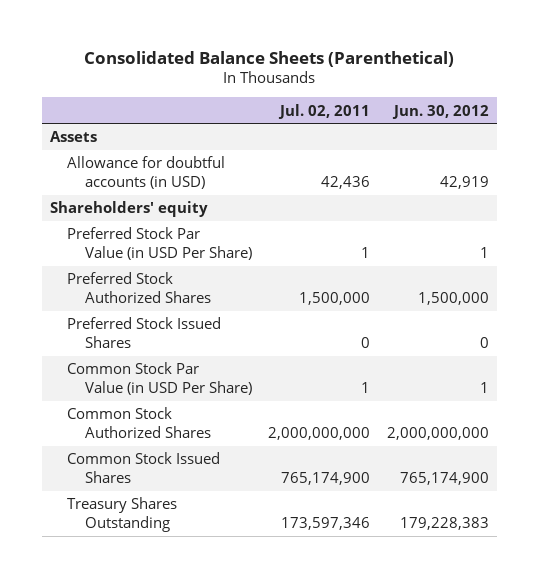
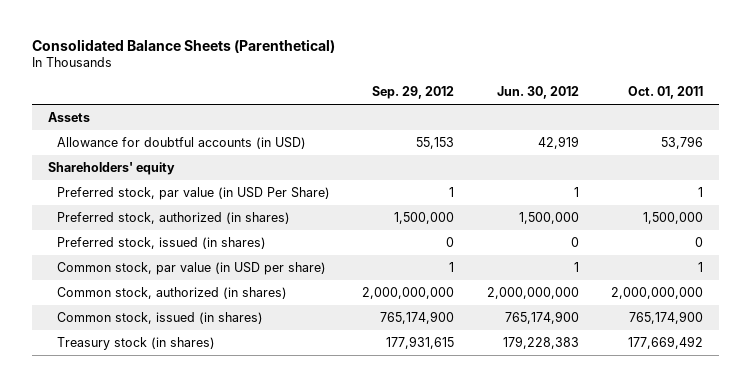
[278,103,371,119] Jul. 02, 2011 -> none
none -> [372,86,455,100] Sep. 29, 2012
none -> [628,86,704,100] Oct. 01, 2011
[67,227,252,260] Preferred Stock Par Value (in USD Per Share) -> [57,186,331,200] Preferred stock, par value (in USD Per Share)
[67,272,211,303] Preferred Stock Authorized Shares -> [57,211,291,224] Preferred stock, authorized (in shares)
[67,317,222,348] Preferred Stock Issued Shares -> [57,236,267,249] Preferred stock, issued (in shares)
[67,362,252,395] Common Stock Par Value (in USD Per Share) -> [57,261,327,275] Common stock, par value (in USD per share)
[67,407,211,438] Common Stock Authorized Shares -> [57,286,288,299] Common stock, authorized (in shares)
[67,452,221,483] Common Stock Issued Shares -> [57,311,264,324] Common stock, issued (in shares)
[67,497,178,532] Treasury Shares Outstanding -> [57,336,216,350] Treasury stock (in shares)

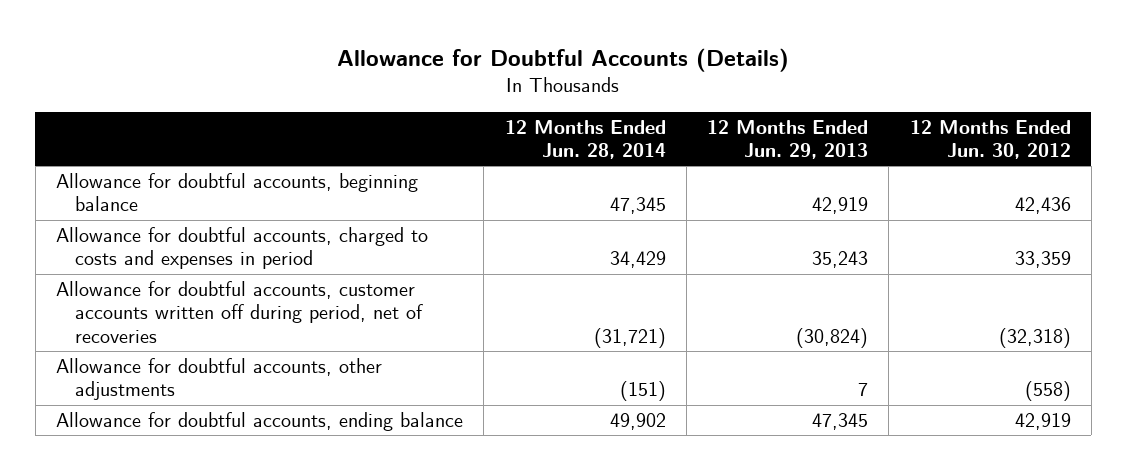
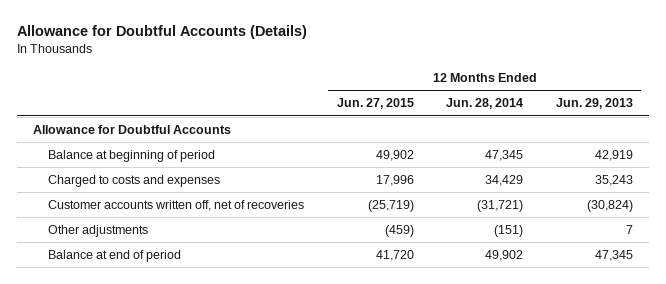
[909,119,1071,160] 12 Months Ended Jun. 30, 2012 -> none
none -> [336,98,414,110] Jun. 27, 2015
none -> [33,124,232,134] Allowance for Doubtful Accounts
[56,172,419,212] Allowance for doubtful accounts, beginning balance -> [47,149,215,162] Balance at beginning of period
[56,226,429,270] Allowance for doubtful accounts, charged to costs and expenses in period -> [47,174,220,187] Charged to costs and expenses
[56,280,423,343] Allowance for doubtful accounts, customer accounts written off during period, net of recoveries -> [47,199,304,211] Customer accounts written off, net of recoveries
[56,357,383,401] Allowance for doubtful accounts, other adjustments -> [47,224,148,237] Other adjustments
[56,411,464,431] Allowance for doubtful accounts, ending balance -> [47,249,181,262] Balance at end of period

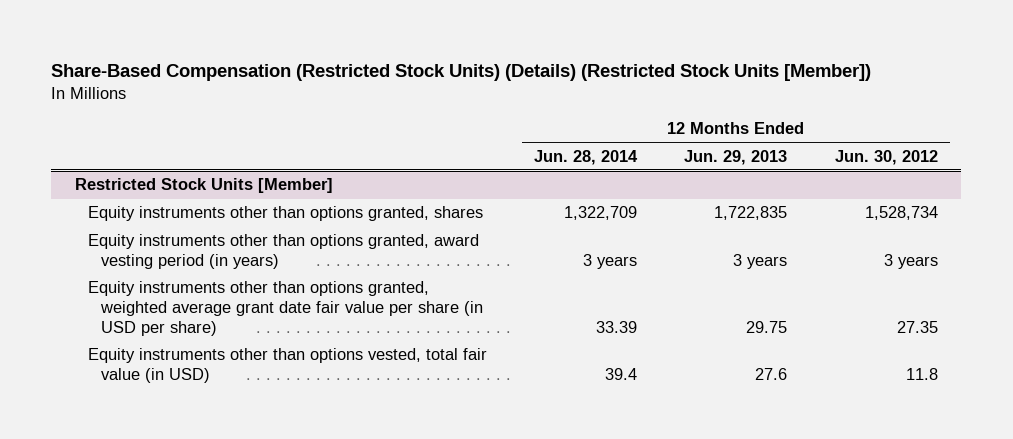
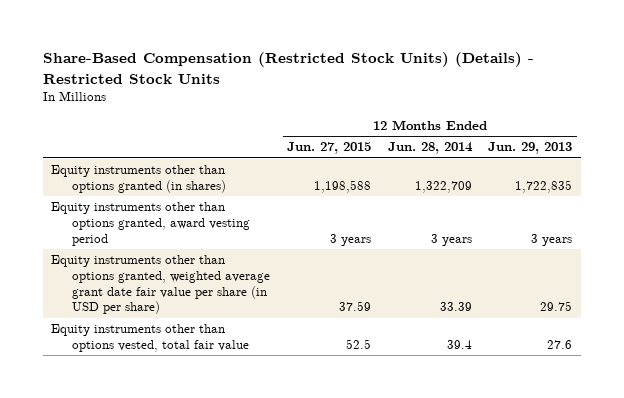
[51,63,872,81] Share-Based Compensation (Restricted Stock Units) (Details) (Restricted Stock Units [Member]) -> [42,52,534,84] Share-Based Compensation (Restricted Stock Units) (Details) - Restricted Stock Units
[834,149,938,165] Jun. 30, 2012 -> none
none -> [286,142,371,155] Jun. 27, 2015
[74,178,333,194] Restricted Stock Units [Member] -> none
[88,206,484,222] Equity instruments other than options granted, shares -> [51,165,227,193] Equity instruments other than options granted (in shares)
[88,234,480,270] Equity instruments other than options granted, award vesting period (in years) -> [51,202,251,246] Equity instruments other than options granted, award vesting period
[88,348,488,384] Equity instruments other than options vested, total fair value (in USD) -> [51,324,250,352] Equity instruments other than options vested, total fair value

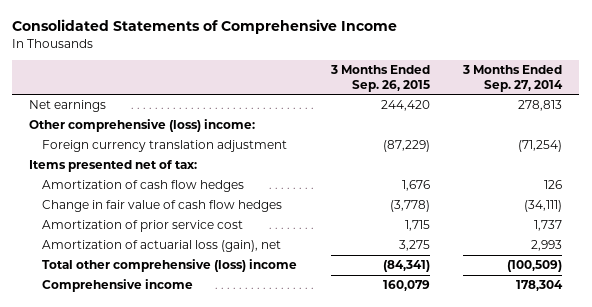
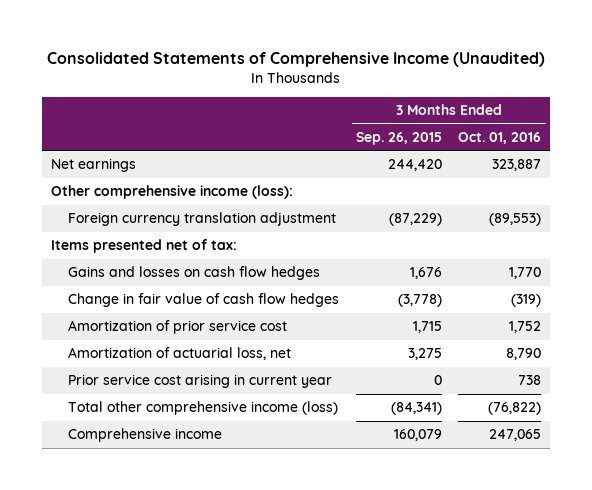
[12,19,398,35] Consolidated Statements of Comprehensive Income -> [47,52,546,68] Consolidated Statements of Comprehensive Income (Unaudited)
[462,65,564,92] 3 Months Ended Sep. 27, 2014 -> none
none -> [458,132,542,145] Oct. 01, 2016
[29,119,256,133] Other comprehensive (loss) income: -> [50,185,293,200] Other comprehensive income (loss):
[42,180,245,193] Amortization of cash flow hedges -> [68,266,321,281] Gains and losses on cash flow hedges
[42,240,282,253] Amortization of actuarial loss (gain), net -> [68,347,292,361] Amortization of actuarial loss, net
none -> [68,374,333,389] Prior service cost arising in current year
[42,259,298,273] Total other comprehensive (loss) income -> [68,401,339,416] Total other comprehensive income (loss)

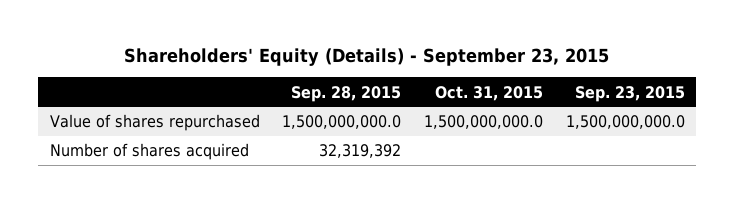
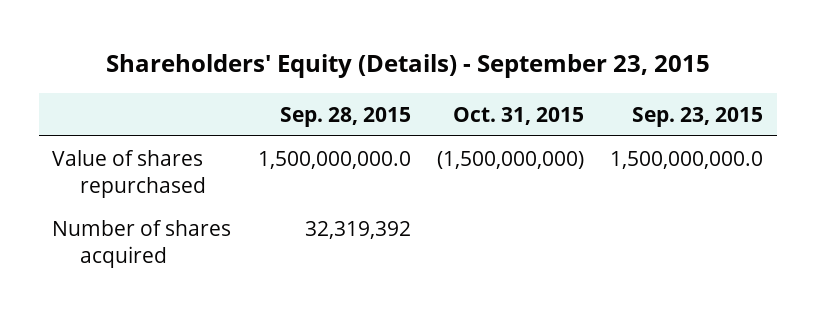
[424,115,544,130] 1,500,000,000.0 -> [437,150,585,169] (1,500,000,000)

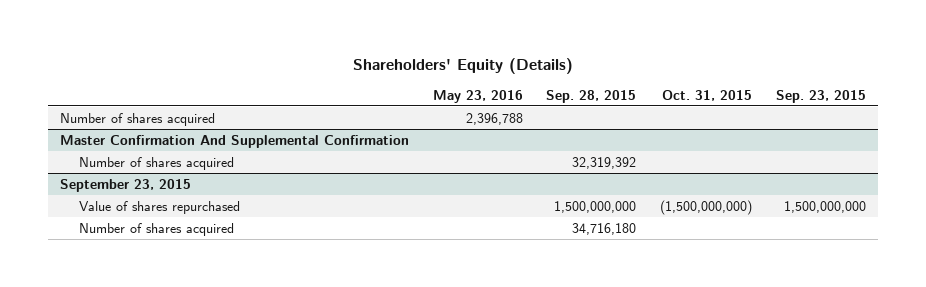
[105,53,710,78] Shareholders' Equity (Details) - September 23, 2015 -> [352,57,573,74] Shareholders' Equity (Details)
none -> [432,89,523,103] May 23, 2016
[52,149,207,199] Value of shares repurchased -> none
none -> [59,112,215,126] Number of shares acquired
none -> [59,134,409,148] Master Confirmation And Supplemental Confirmation
none -> [59,178,191,192] September 23, 2015
none -> [78,200,240,214] Value of shares repurchased
none -> [78,222,234,236] Number of shares acquired

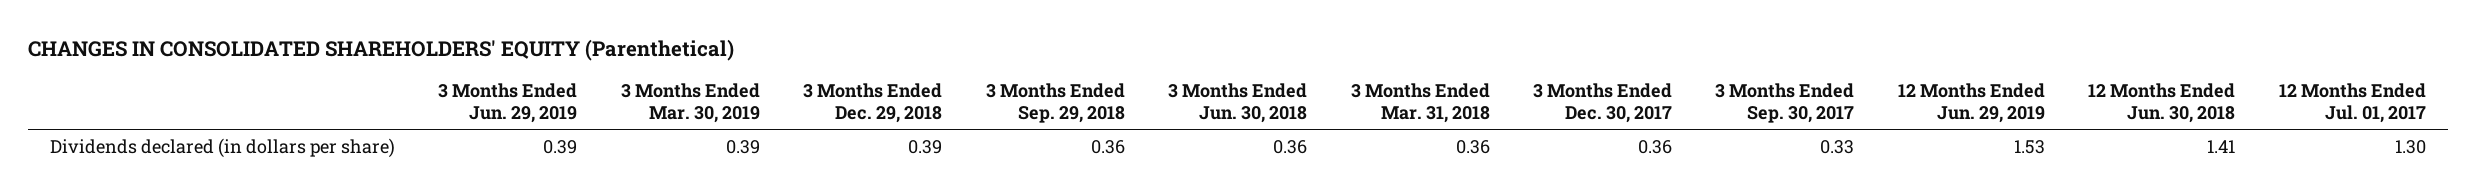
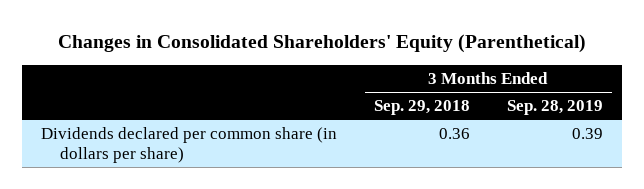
[28,39,735,62] CHANGES IN CONSOLIDATED SHAREHOLDERS' EQUITY (Parenthetical) -> [57,34,586,54] Changes in Consolidated Shareholders' Equity (Parenthetical)
[438,82,578,124] 3 Months Ended Jun. 29, 2019 -> none
[620,82,760,124] 3 Months Ended Mar. 30, 2019 -> none
[803,82,943,124] 3 Months Ended Dec. 29, 2018 -> none
[1168,82,1308,124] 3 Months Ended Jun. 30, 2018 -> none
[1350,82,1490,124] 3 Months Ended Mar. 31, 2018 -> none
[1533,82,1673,124] 3 Months Ended Dec. 30, 2017 -> none
[1715,82,1855,124] 3 Months Ended Sep. 30, 2017 -> none
[1897,82,2045,124] 12 Months Ended Jun. 29, 2019 -> none
[2088,82,2236,124] 12 Months Ended Jun. 30, 2018 -> none
[2278,82,2426,124] 12 Months Ended Jul. 01, 2017 -> none
none -> [506,100,603,116] Sep. 28, 2019
[49,137,395,158] Dividends declared (in dollars per share) -> [40,127,337,164] Dividends declared per common share (in dollars per share)

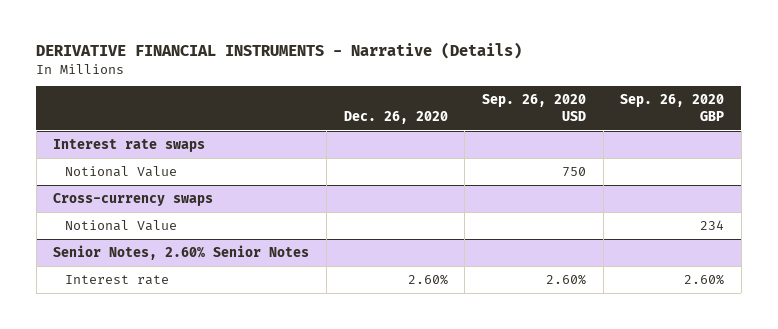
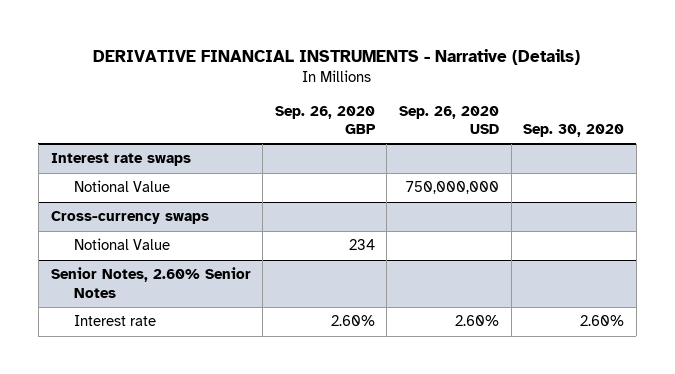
[343,110,448,124] Dec. 26, 2020 -> none
none -> [523,123,625,137] Sep. 30, 2020
[562,166,587,177] 750 -> [406,181,500,195] 750,000,000

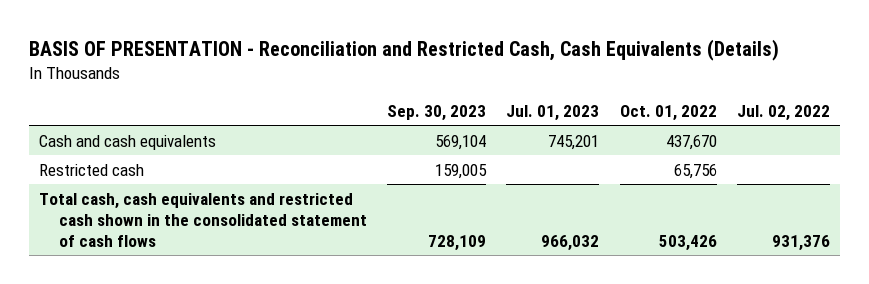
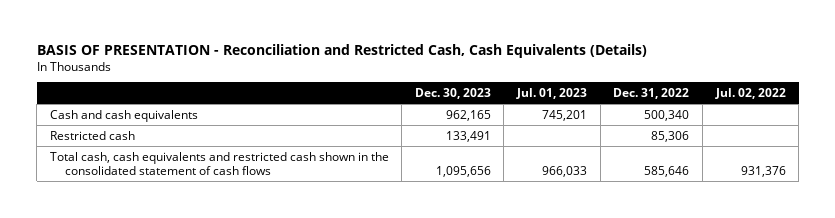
[386,104,486,121] Sep. 30, 2023 -> none
[619,104,717,121] Oct. 01, 2022 -> none
none -> [414,88,491,100] Dec. 30, 2023
none -> [613,88,690,100] Dec. 31, 2022
[541,234,600,251] 966,032 -> [542,165,588,177] 966,033

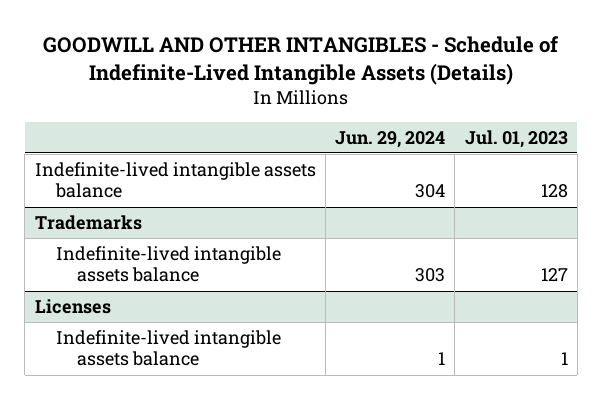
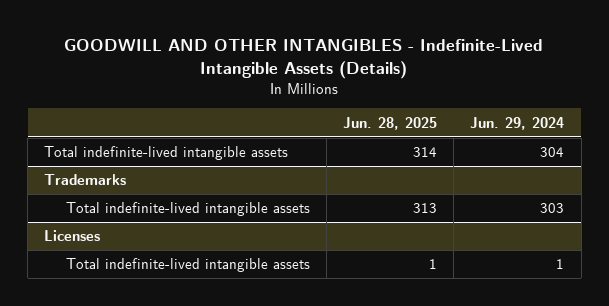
[43,36,560,86] GOODWILL AND OTHER INTANGIBLES - Schedule of Indefinite-Lived Intangible Assets (Details) -> [64,38,544,79] GOODWILL AND OTHER INTANGIBLES - Indefinite-Lived Intangible Assets (Details)
[464,129,568,148] Jul. 01, 2023 -> none
none -> [343,116,438,130] Jun. 28, 2025
[34,161,316,199] Indefinite-lived intangible assets balance -> [44,146,289,161] Total indefinite-lived intangible assets
[55,245,281,283] Indefinite-lived intangible assets balance -> [65,202,310,217] Total indefinite-lived intangible assets
[55,329,281,367] Indefinite-lived intangible assets balance -> [65,258,310,273] Total indefinite-lived intangible assets

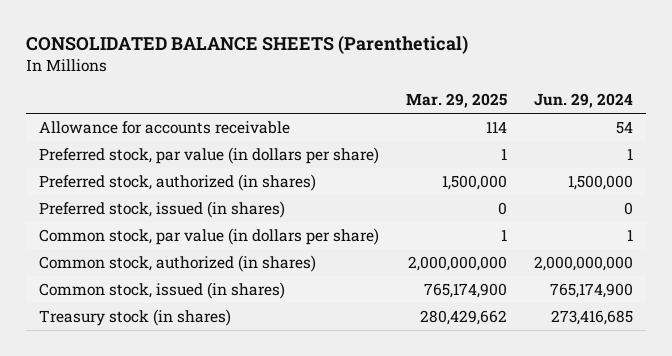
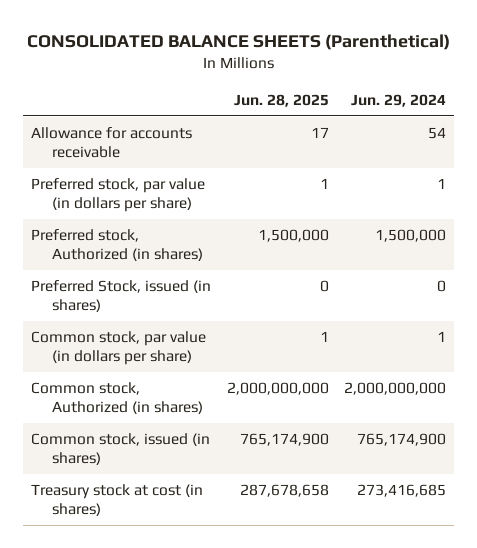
[406,93,508,109] Mar. 29, 2025 -> none
none -> [233,93,329,107] Jun. 28, 2025
[39,174,317,192] Preferred stock, authorized (in shares) -> [30,229,203,262] Preferred stock, Authorized (in shares)
[39,201,286,219] Preferred stock, issued (in shares) -> [30,280,211,313] Preferred Stock, issued (in shares)
[39,255,317,273] Common stock, authorized (in shares) -> [30,382,203,415] Common stock, Authorized (in shares)
[39,309,232,327] Treasury stock (in shares) -> [30,484,203,517] Treasury stock at cost (in shares)

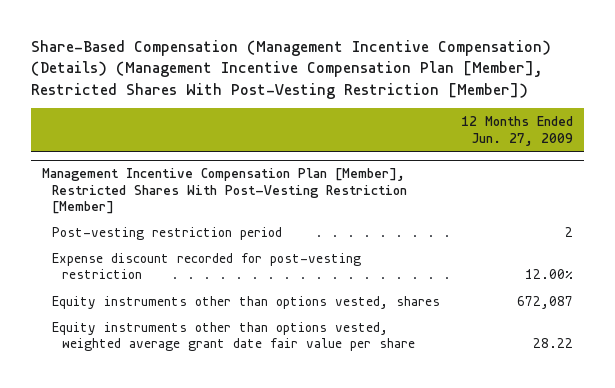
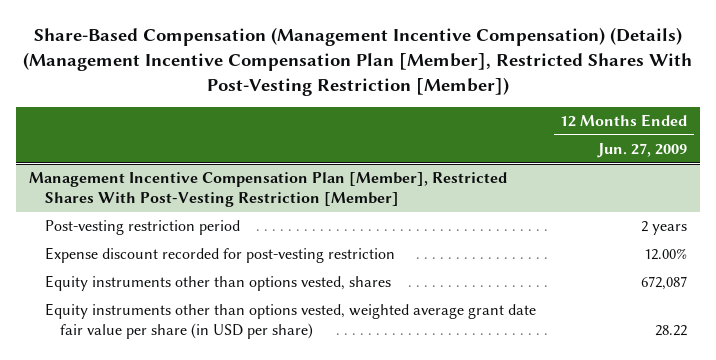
[565,226,574,237] 2 -> [641,221,688,236] 2 years
[51,321,415,352] Equity instruments other than options vested, weighted average grant date fair value per share -> [44,303,536,339] Equity instruments other than options vested, weighted average grant date fair value per share (in USD per share)

